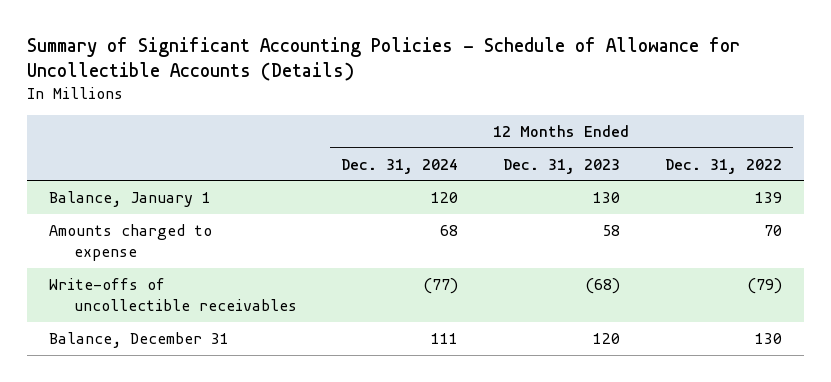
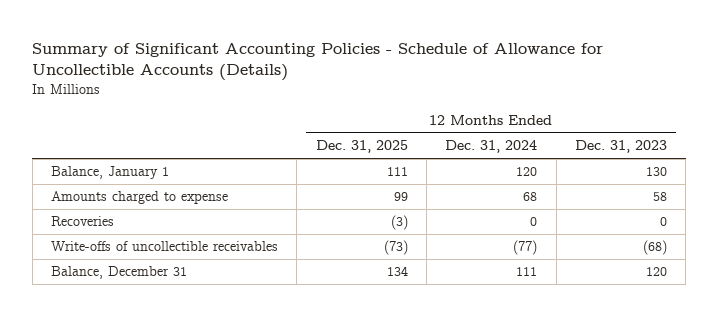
[664,158,782,174] Dec. 31, 2022 -> none
none -> [315,140,408,154] Dec. 31, 2025
none -> [51,216,115,227] Recoveries

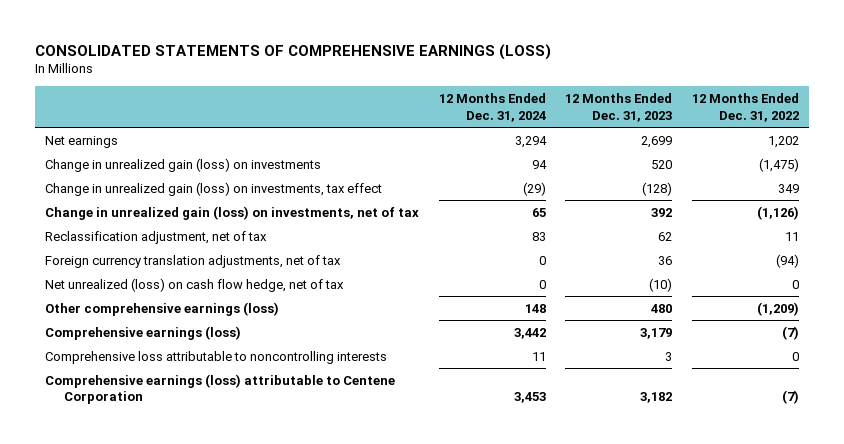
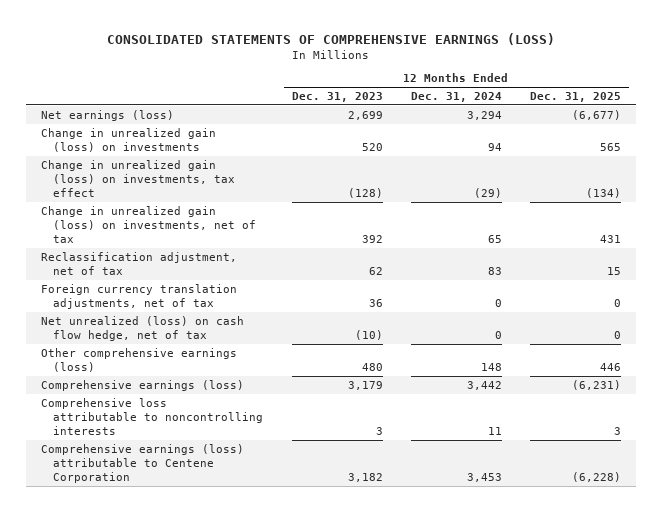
[691,93,799,122] 12 Months Ended Dec. 31, 2022 -> none
none -> [530,91,622,102] Dec. 31, 2025
[45,135,119,148] Net earnings -> [40,109,174,121] Net earnings (loss)

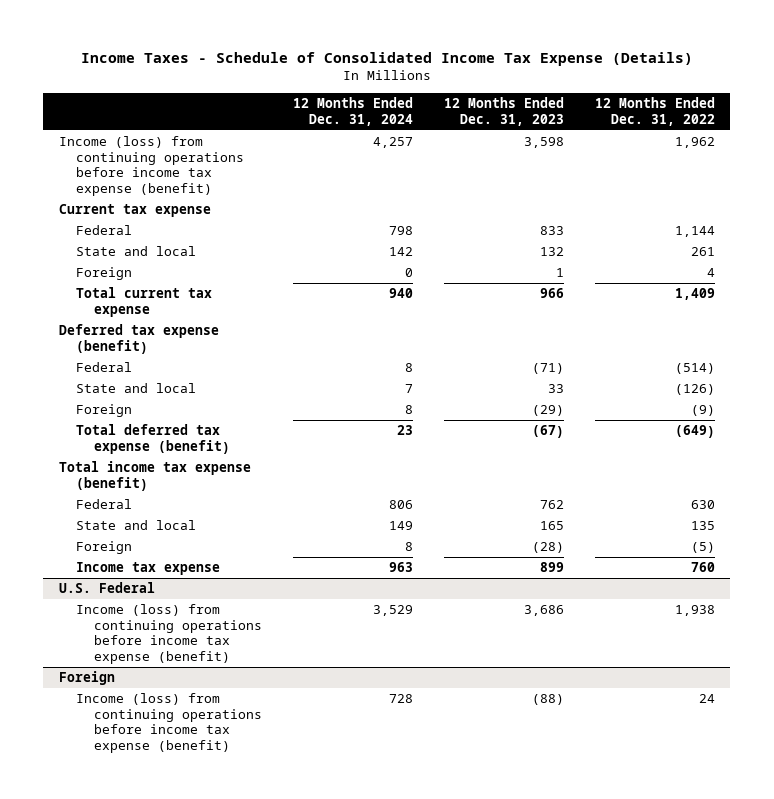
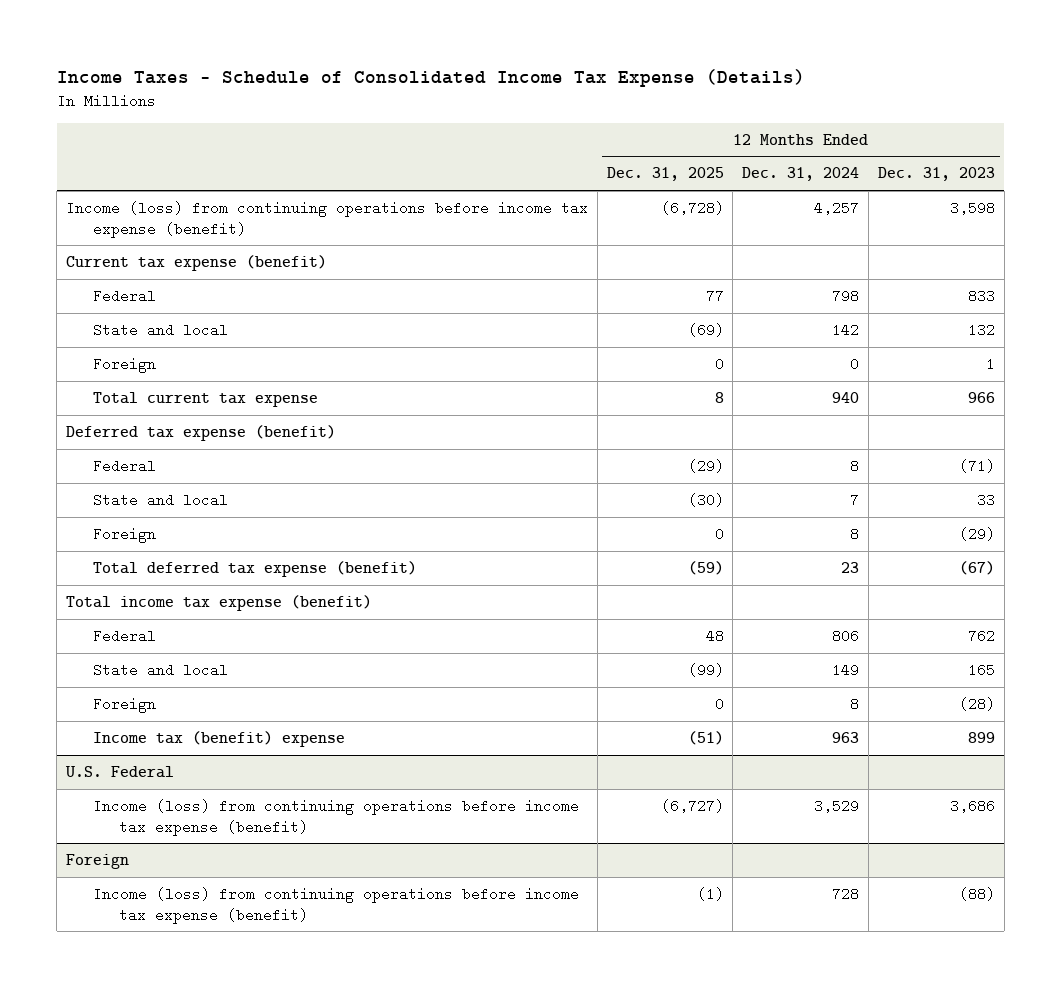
[594,97,715,126] 12 Months Ended Dec. 31, 2022 -> none
none -> [606,167,724,182] Dec. 31, 2025
[58,204,211,218] Current tax expense -> [65,254,327,271] Current tax expense (benefit)
[76,562,221,576] Income tax expense -> [92,730,345,747] Income tax (benefit) expense

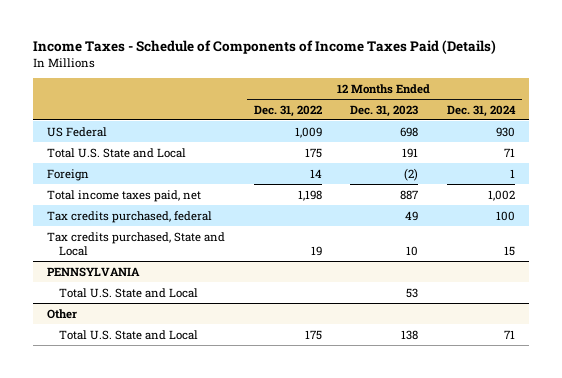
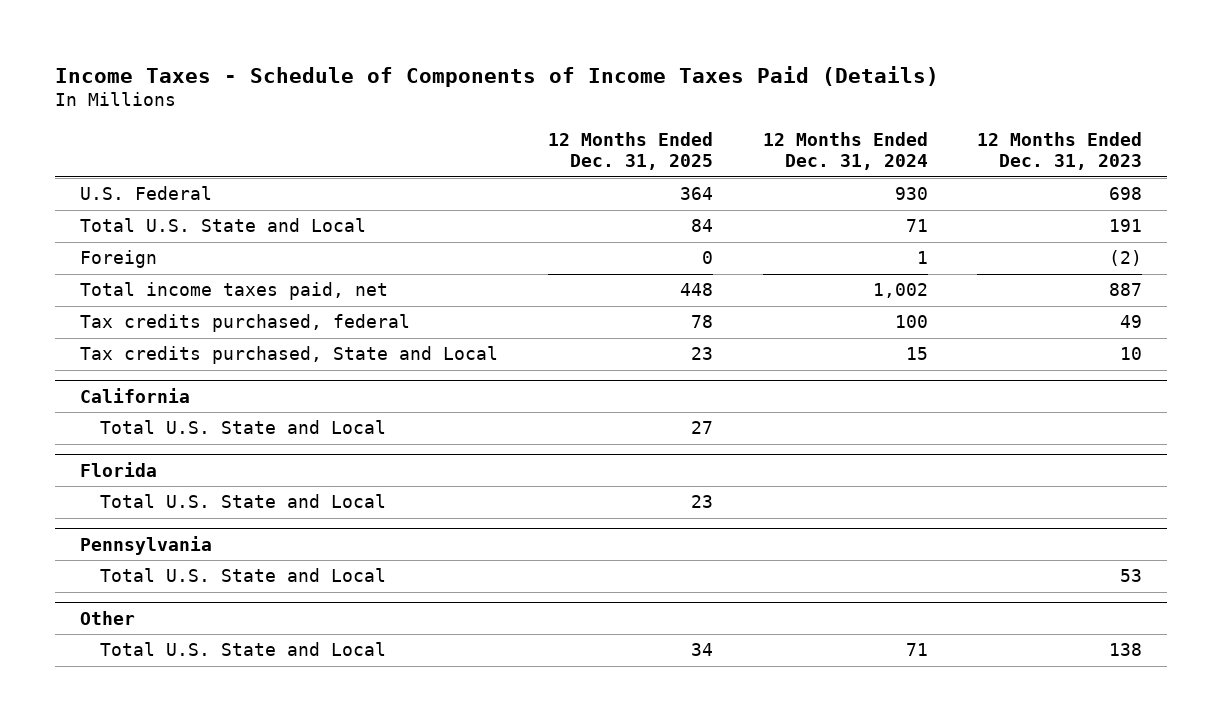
[253,104,322,117] Dec. 31, 2022 -> none
none -> [547,132,713,171] 12 Months Ended Dec. 31, 2025
[47,126,108,137] US Federal -> [80,186,213,201] U.S. Federal
none -> [80,387,191,403] California
none -> [99,420,386,435] Total U.S. State and Local
none -> [80,461,158,477] Florida
none -> [99,494,386,509] Total U.S. State and Local
[47,266,141,277] PENNSYLVANIA -> [80,535,213,555] Pennsylvania

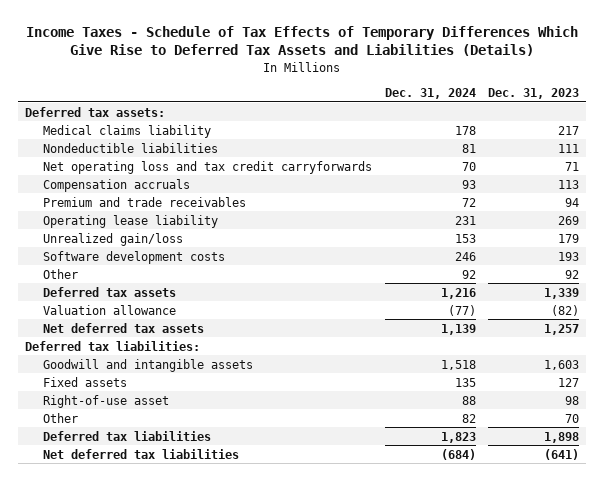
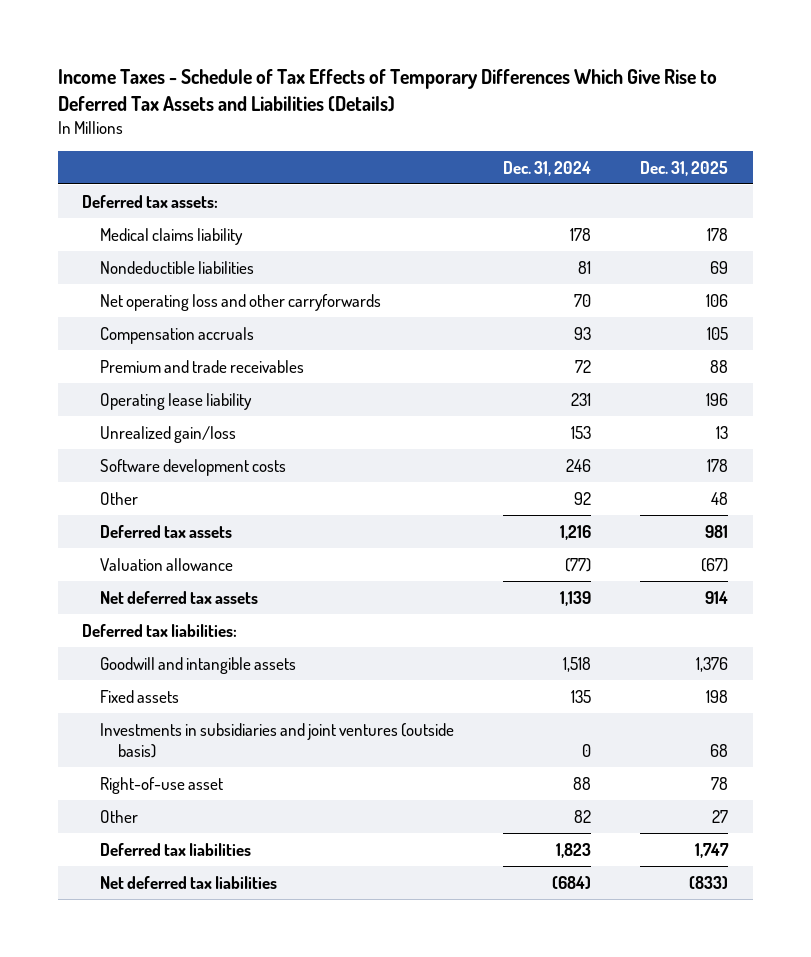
[488,88,580,100] Dec. 31, 2023 -> none
none -> [640,160,729,176] Dec. 31, 2025
[43,160,373,174] Net operating loss and tax credit carryforwards -> [100,293,382,311] Net operating loss and other carryforwards
none -> [100,722,455,758] Investments in subsidiaries and joint ventures (outside basis)

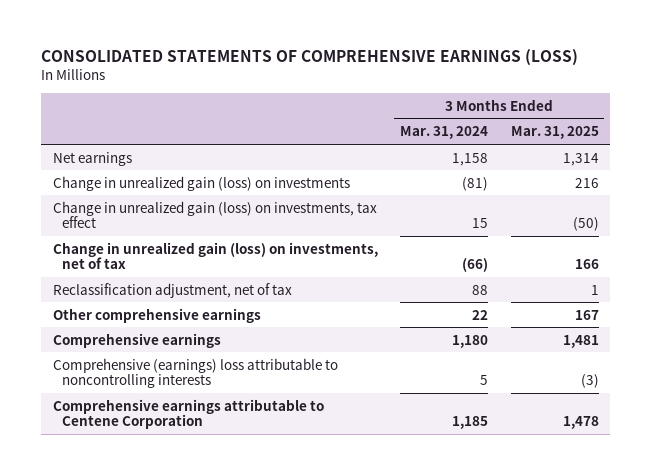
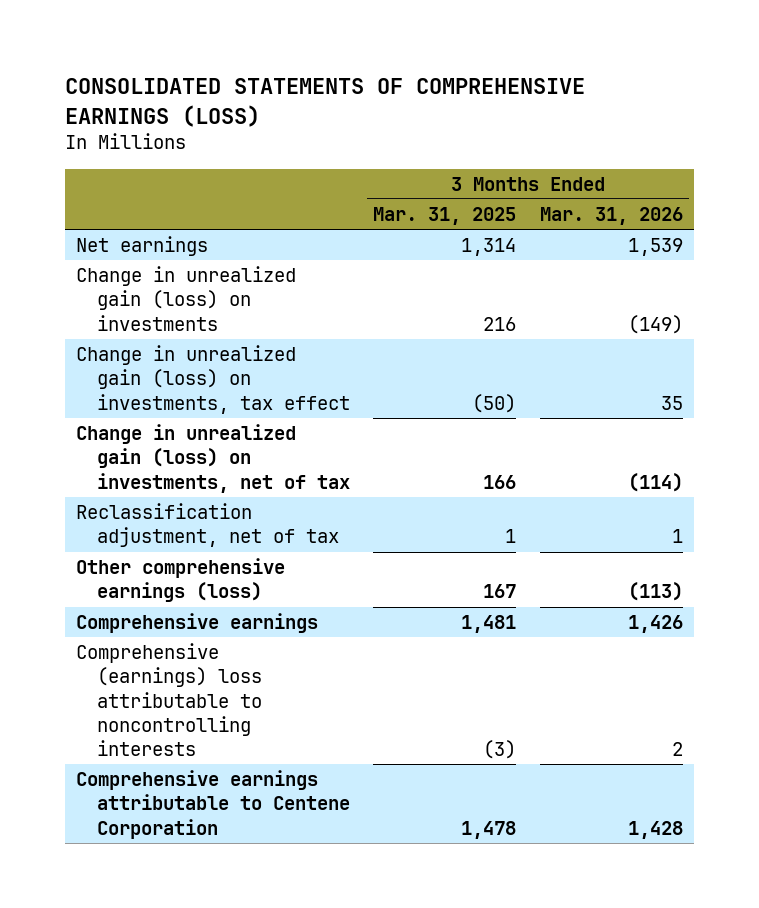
[400,126,489,140] Mar. 31, 2024 -> none
none -> [539,207,683,226] Mar. 31, 2026
[52,307,261,323] Other comprehensive earnings -> [76,558,286,603] Other comprehensive earnings (loss)

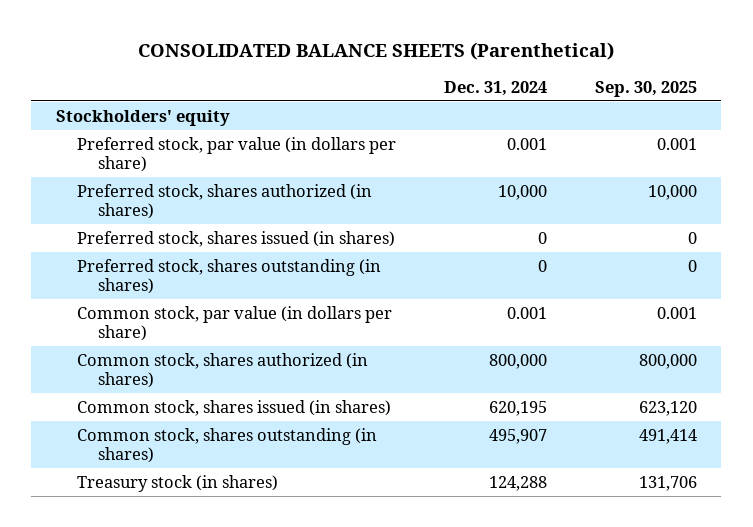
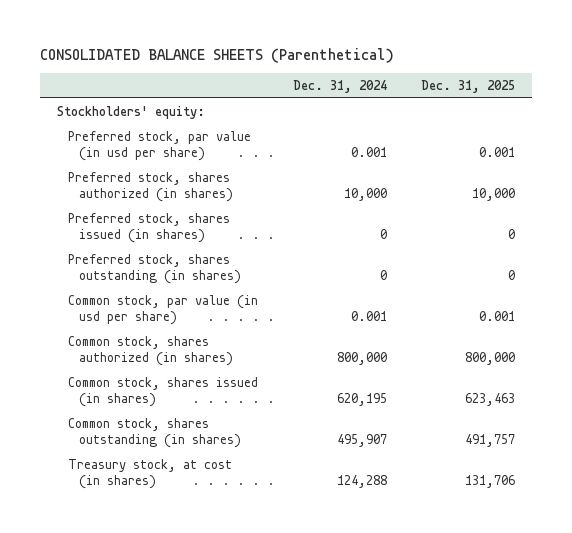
[595,80,698,97] Sep. 30, 2025 -> none
none -> [420,79,515,93] Dec. 31, 2025
[55,109,230,126] Stockholders' equity -> [57,105,206,119] Stockholders' equity:
[76,136,396,172] Preferred stock, par value (in dollars per share) -> [68,130,252,162] Preferred stock, par value (in usd per share)
[76,305,392,341] Common stock, par value (in dollars per share) -> [68,294,259,326] Common stock, par value (in usd per share)
[76,474,278,492] Treasury stock (in shares) -> [68,458,233,490] Treasury stock, at cost (in shares)

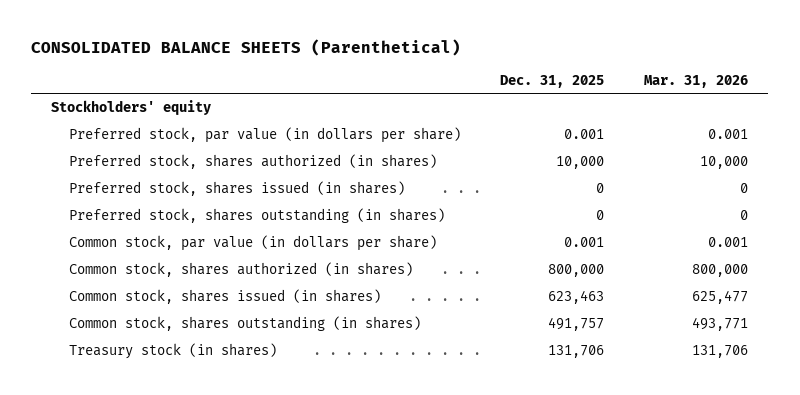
[292,79,387,93] Dec. 31, 2024 -> none
none -> [644,74,749,88] Mar. 31, 2026
[57,105,206,119] Stockholders' equity: -> [51,100,212,116] Stockholders' equity
[68,130,252,162] Preferred stock, par value (in usd per share) -> [68,127,461,144] Preferred stock, par value (in dollars per share)
[68,294,259,326] Common stock, par value (in usd per share) -> [68,235,437,252] Common stock, par value (in dollars per share)
[68,458,233,490] Treasury stock, at cost (in shares) -> [68,343,277,360] Treasury stock (in shares)

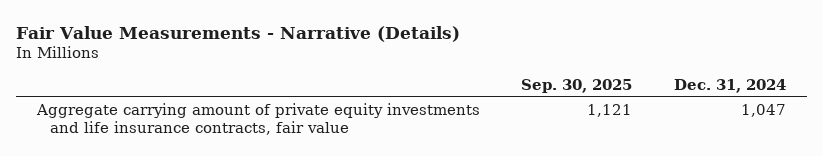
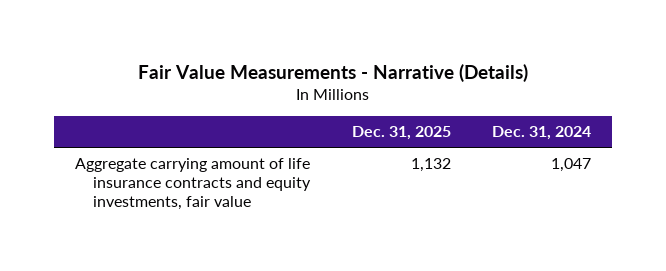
[521,79,633,94] Sep. 30, 2025 -> none
none -> [351,126,451,141] Dec. 31, 2025
[35,103,480,136] Aggregate carrying amount of private equity investments and life insurance contracts, fair value -> [74,158,312,210] Aggregate carrying amount of life insurance contracts and equity investments, fair value

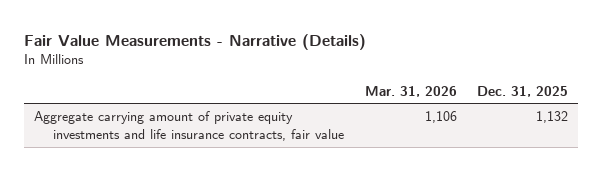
[492,126,592,141] Dec. 31, 2024 -> none
none -> [364,85,457,97] Mar. 31, 2026
[74,158,312,210] Aggregate carrying amount of life insurance contracts and equity investments, fair value -> [34,111,345,142] Aggregate carrying amount of private equity investments and life insurance contracts, fair value

